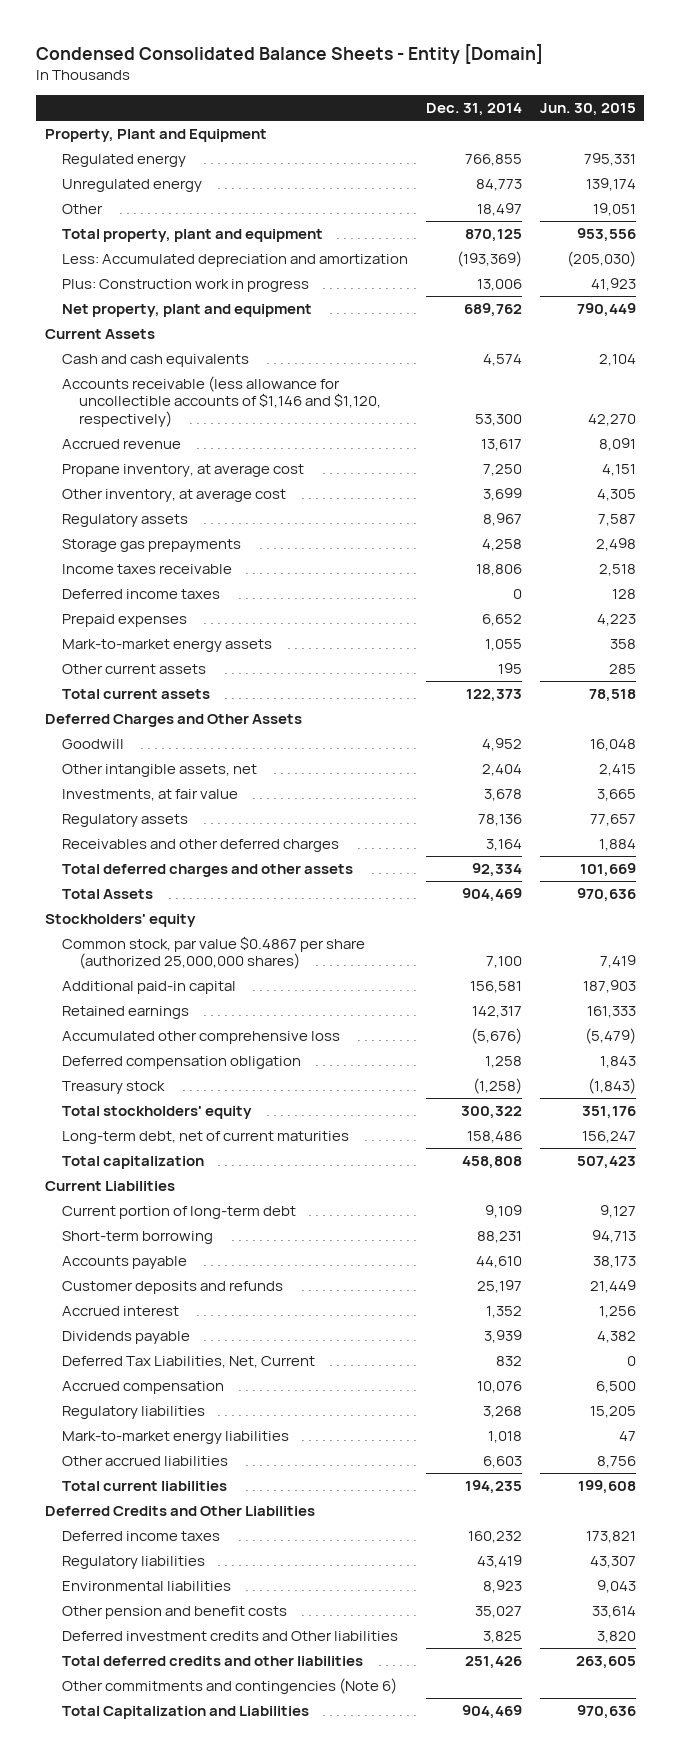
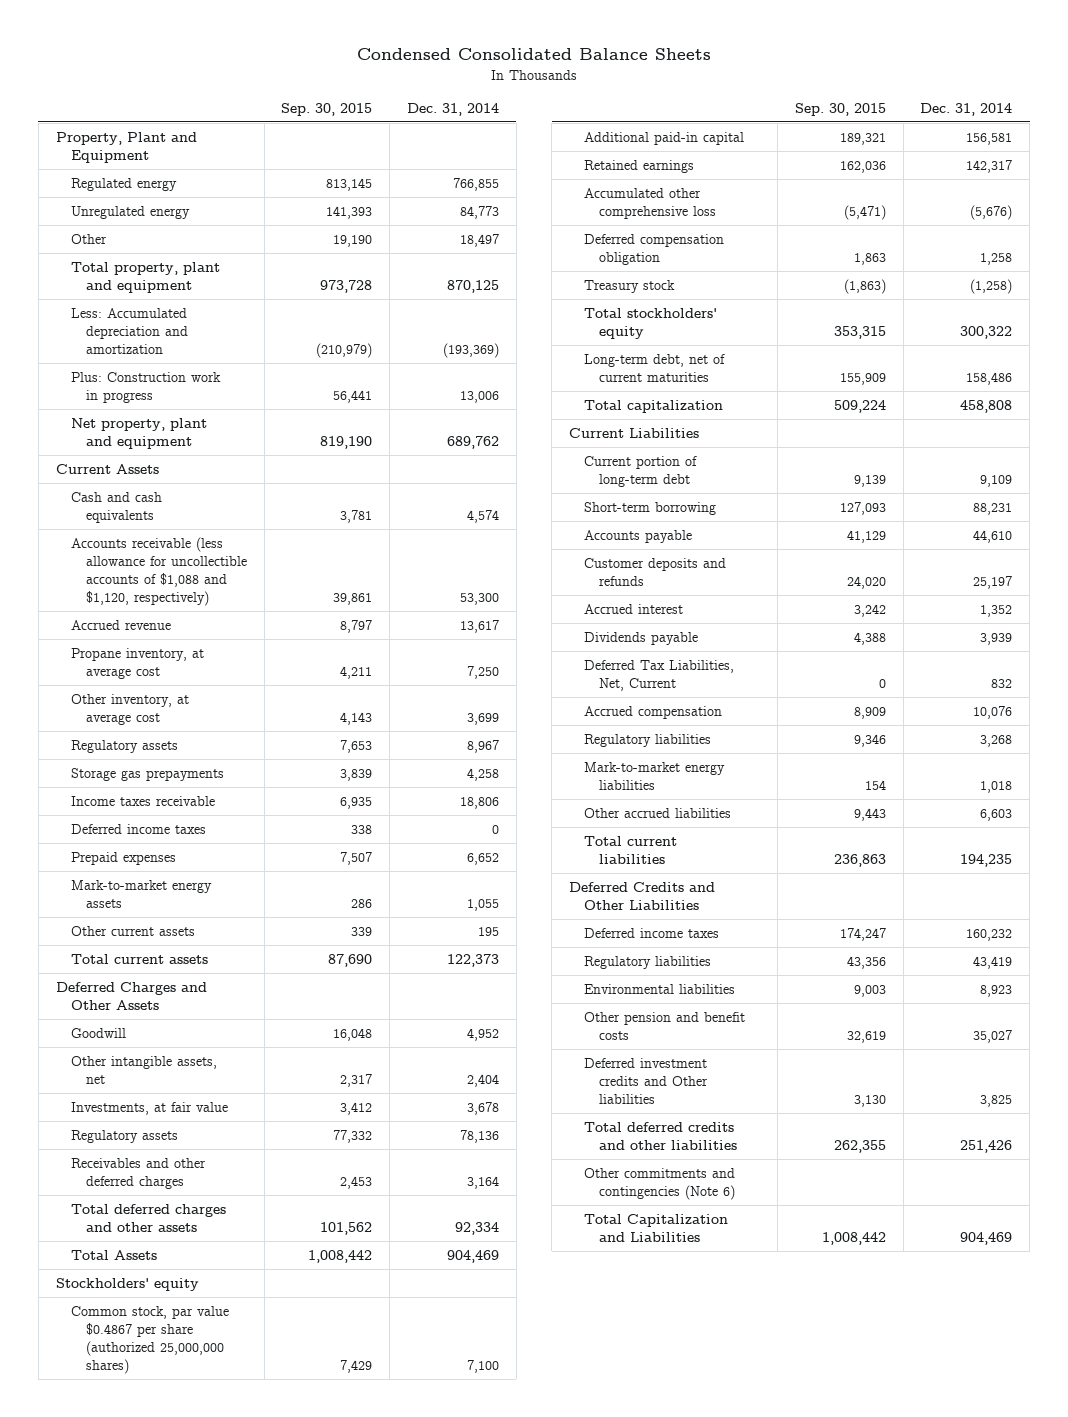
[36,43,544,64] Condensed Consolidated Balance Sheets - Entity [Domain] -> [357,48,712,61] Condensed Consolidated Balance Sheets
[539,103,636,117] Jun. 30, 2015 -> none
none -> [281,102,373,116] Sep. 30, 2015
[62,375,382,428] Accounts receivable (less allowance for uncollectible accounts of $1,146 and $1,120, respectively) -> [70,536,247,607] Accounts receivable (less allowance for uncollectible accounts of $1,088 and $1,120, respectively)

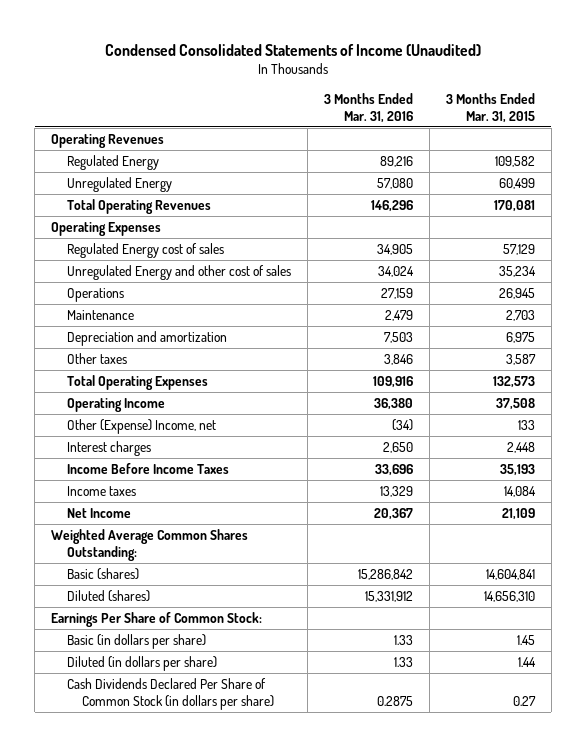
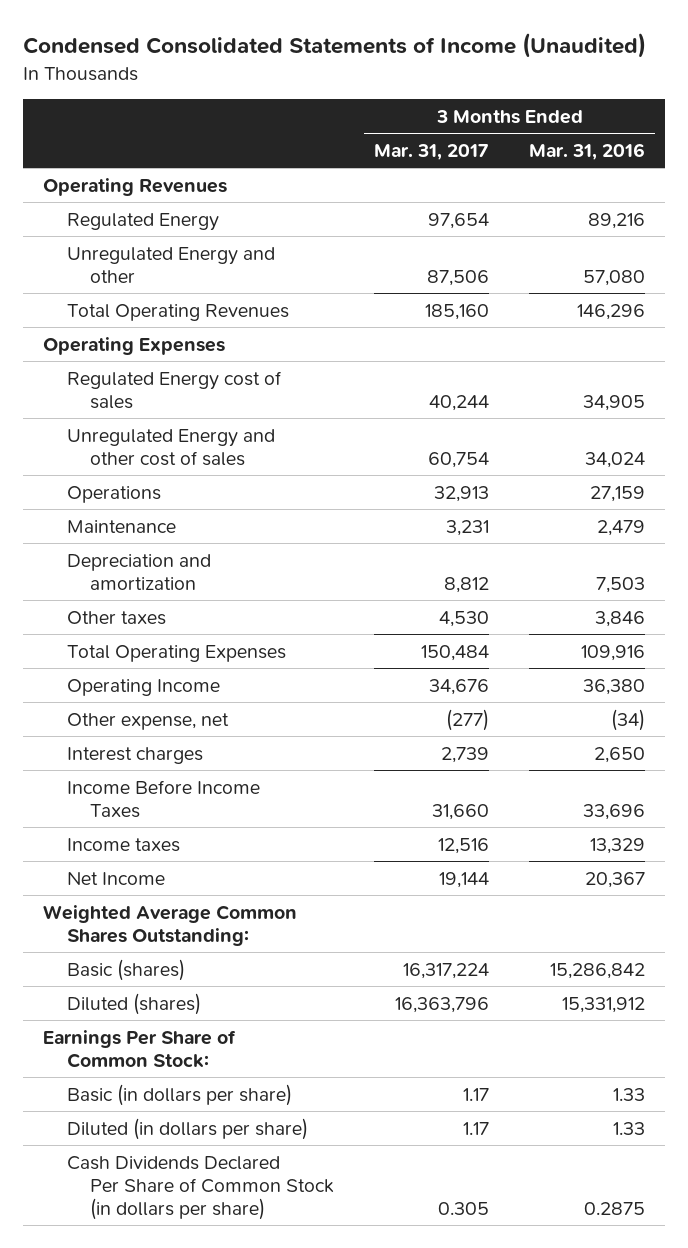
[445,92,535,123] 3 Months Ended Mar. 31, 2015 -> none
none -> [374,143,490,160] Mar. 31, 2017
[66,176,172,192] Unregulated Energy -> [66,246,275,283] Unregulated Energy and other
[66,418,216,434] Other (Expense) Income, net -> [66,712,229,730] Other expense, net

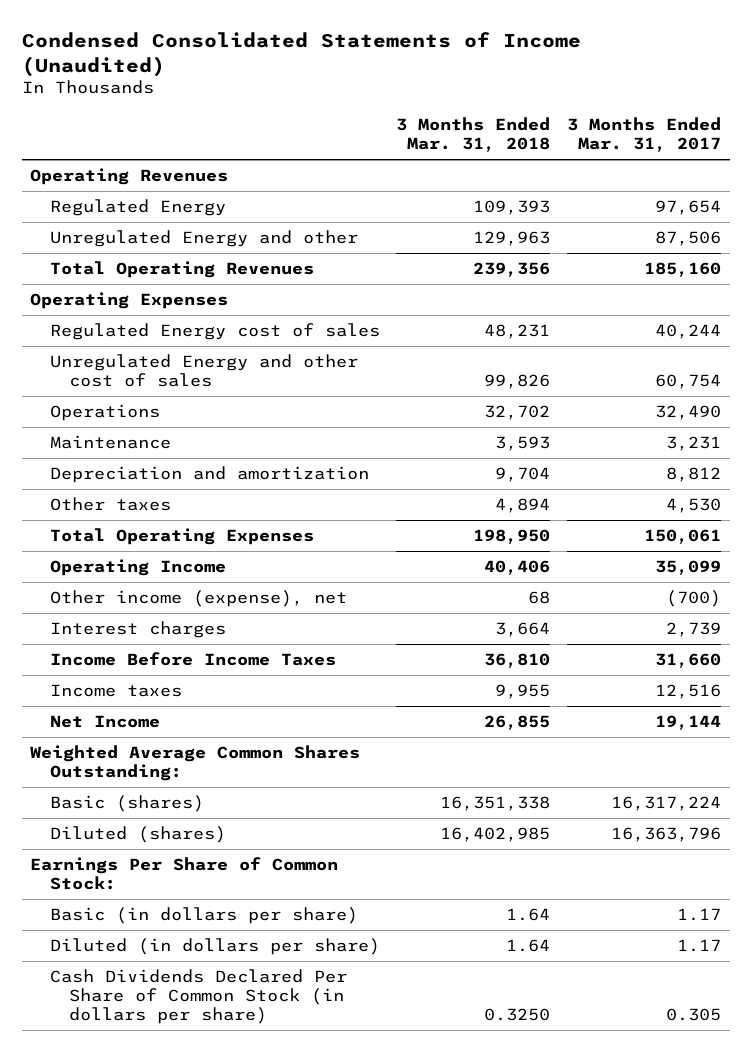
[528,142,645,160] Mar. 31, 2016 -> none
none -> [396,117,551,153] 3 Months Ended Mar. 31, 2018
[434,485,490,502] 32,913 -> [655,405,722,421] 32,490
[421,644,490,661] 150,484 -> [644,529,722,545] 150,061
[429,678,490,695] 34,676 -> [655,560,722,576] 35,099
[66,712,229,730] Other expense, net -> [49,590,347,608] Other income (expense), net
[446,708,490,731] (277) -> [666,590,722,608] (700)

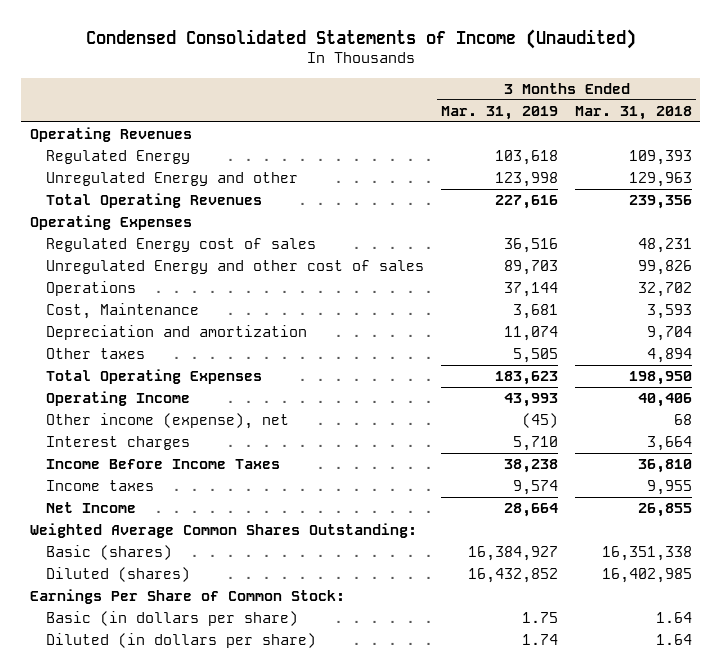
[567,117,722,153] 3 Months Ended Mar. 31, 2017 -> none
none -> [441,105,559,120] Mar. 31, 2019
[49,435,171,450] Maintenance -> [46,303,200,320] Cost, Maintenance
[49,969,347,1025] Cash Dividends Declared Per Share of Common Stock (in dollars per share) -> none

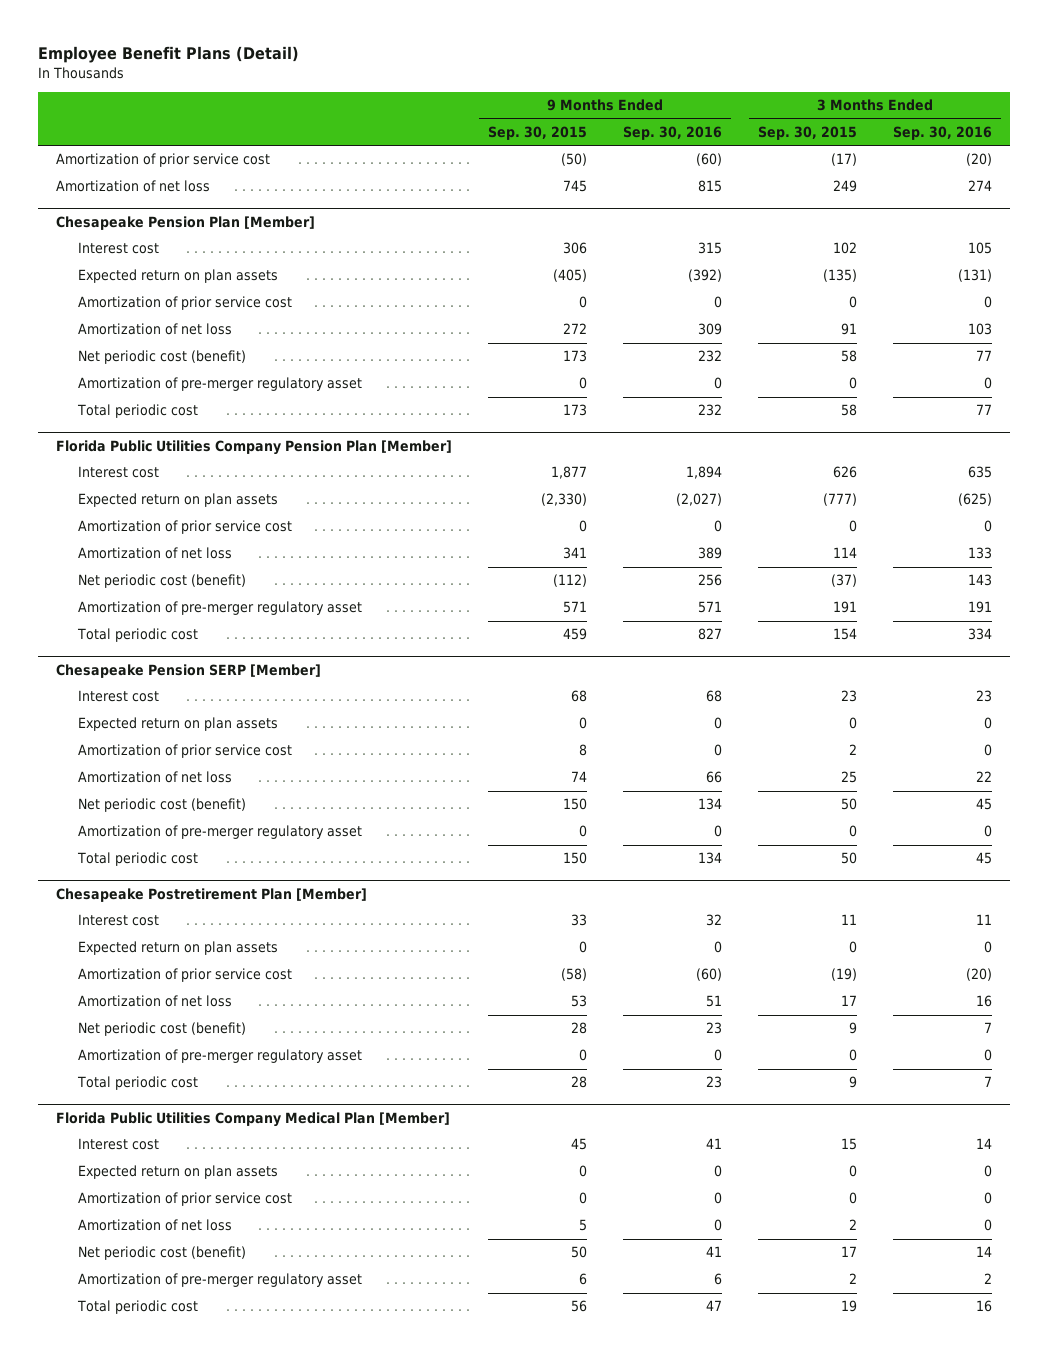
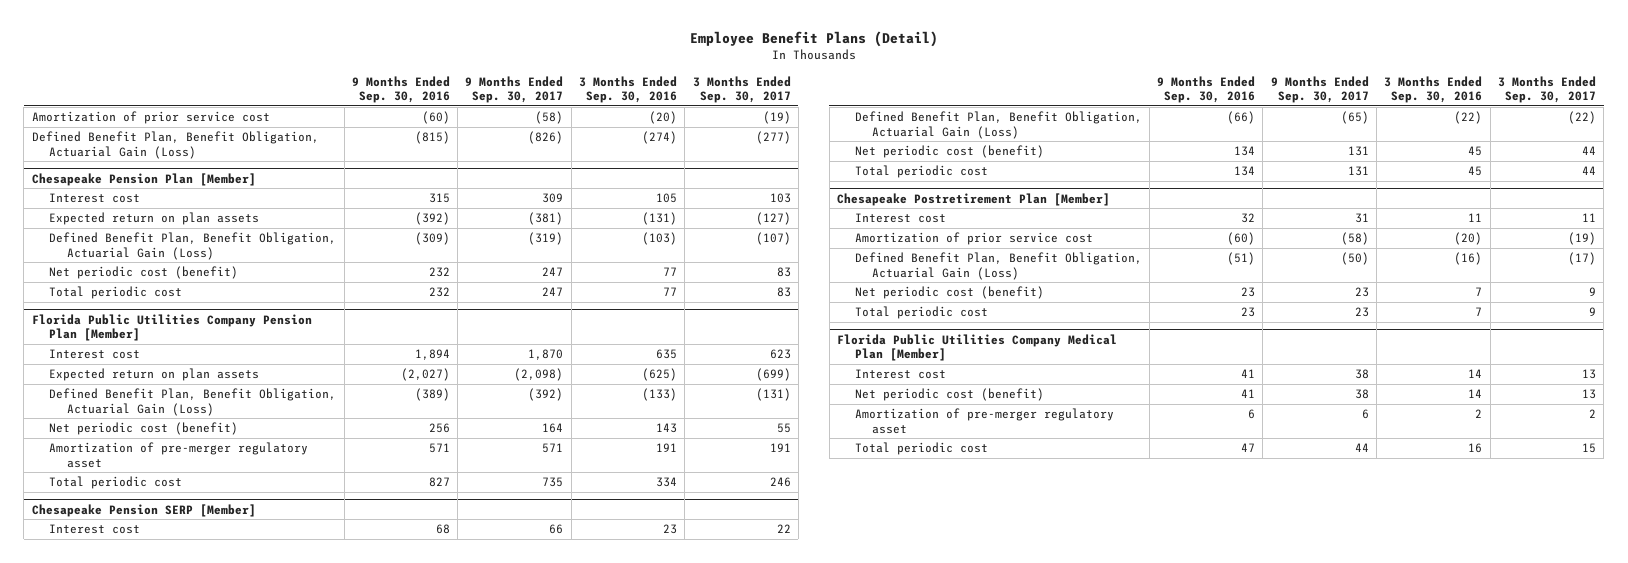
[487,126,587,141] Sep. 30, 2015 -> none
[757,126,857,141] Sep. 30, 2015 -> none
none -> [465,75,564,104] 9 Months Ended Sep. 30, 2017
none -> [692,75,791,104] 3 Months Ended Sep. 30, 2017
[55,180,210,193] Amortization of net loss -> none
none -> [31,131,319,159] Defined Benefit Plan, Benefit Obligation, Actuarial Gain (Loss)
[77,296,292,311] Amortization of prior service cost -> none
[77,323,232,336] Amortization of net loss -> none
none -> [49,232,337,260] Defined Benefit Plan, Benefit Obligation, Actuarial Gain (Loss)
[77,377,362,392] Amortization of pre-merger regulatory asset -> none
[77,520,292,535] Amortization of prior service cost -> none
[77,547,232,560] Amortization of net loss -> none
none -> [49,388,337,416] Defined Benefit Plan, Benefit Obligation, Actuarial Gain (Loss)
[77,717,278,732] Expected return on plan assets -> none
[77,744,292,759] Amortization of prior service cost -> none
[77,771,232,784] Amortization of net loss -> none
none -> [854,111,1142,139] Defined Benefit Plan, Benefit Obligation, Actuarial Gain (Loss)
[77,825,362,840] Amortization of pre-merger regulatory asset -> none
[77,941,278,956] Expected return on plan assets -> none
[77,995,232,1008] Amortization of net loss -> none
none -> [854,252,1142,280] Defined Benefit Plan, Benefit Obligation, Actuarial Gain (Loss)
[77,1049,362,1064] Amortization of pre-merger regulatory asset -> none
[77,1165,278,1180] Expected return on plan assets -> none
[77,1192,292,1207] Amortization of prior service cost -> none
[77,1219,232,1232] Amortization of net loss -> none

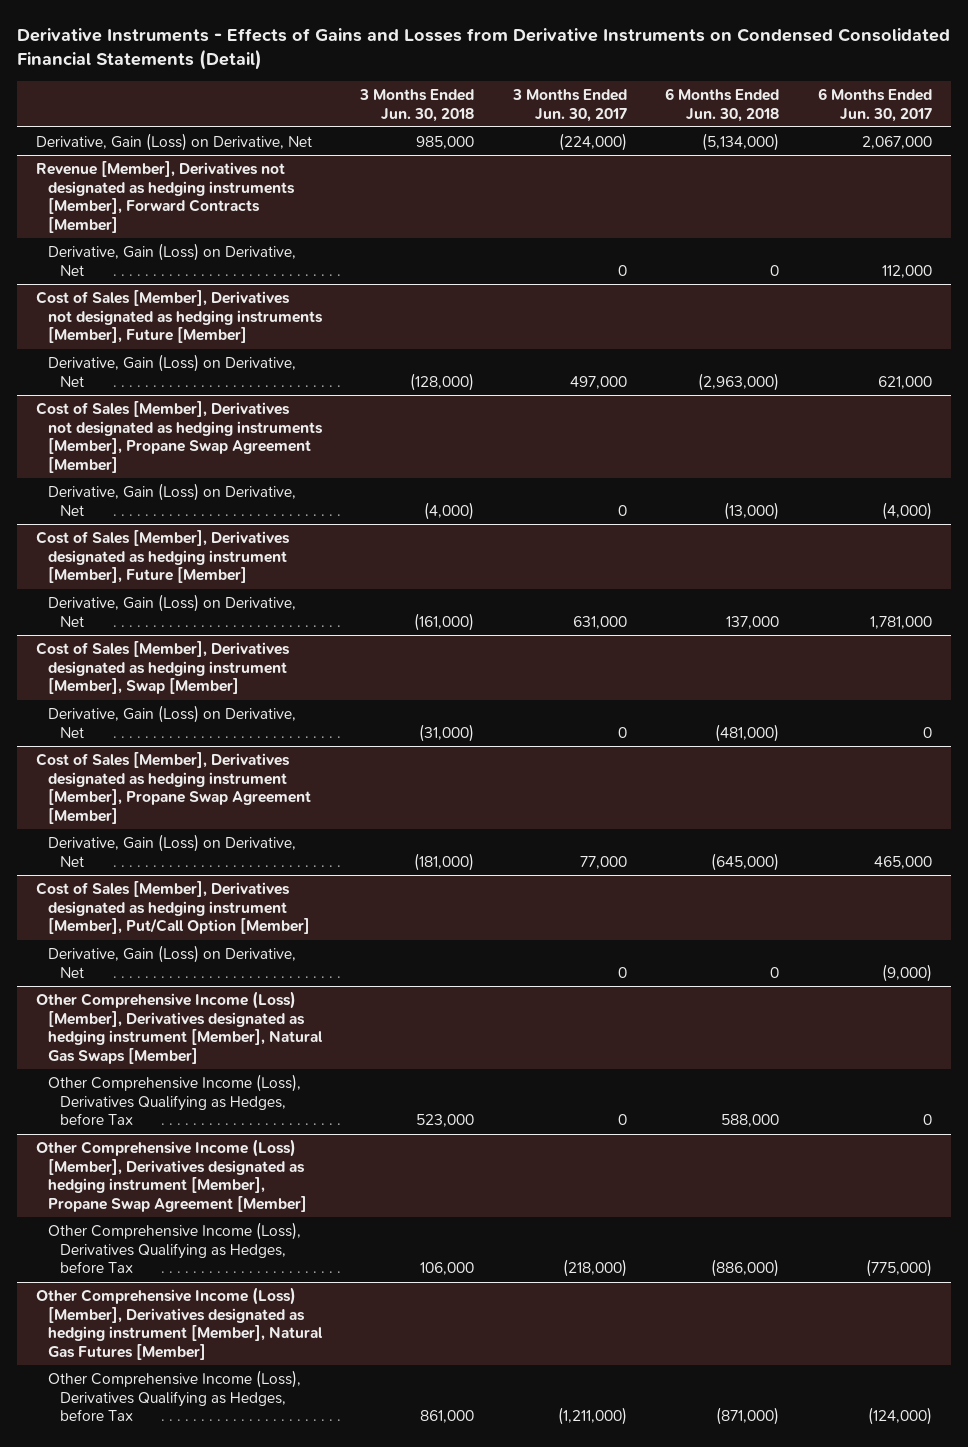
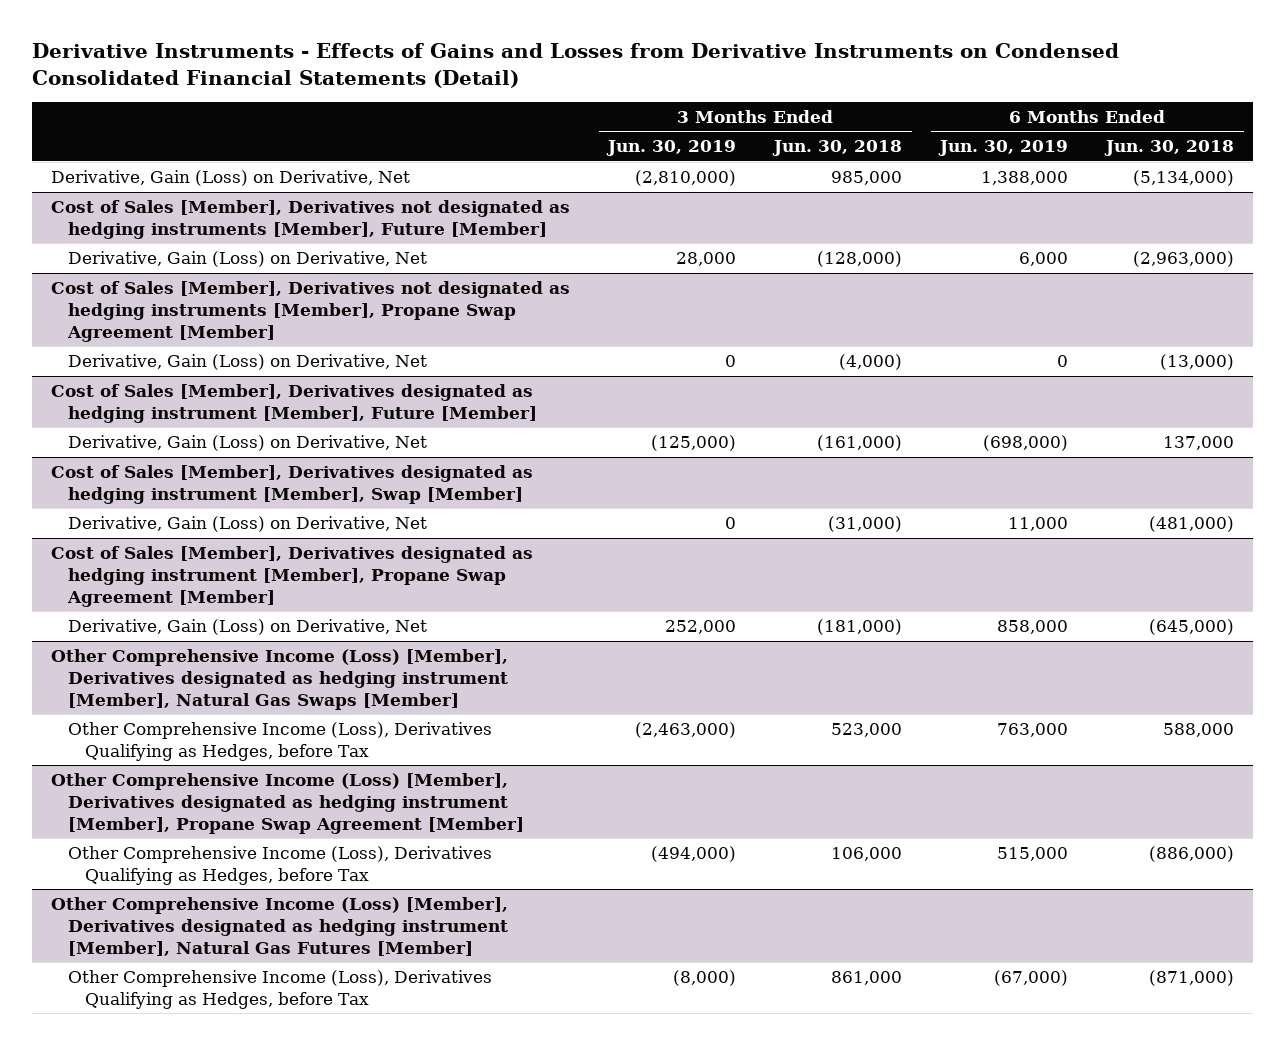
[511,88,627,122] 3 Months Ended Jun. 30, 2017 -> none
[817,87,932,122] 6 Months Ended Jun. 30, 2017 -> none
none -> [606,140,737,157] Jun. 30, 2019
none -> [938,140,1069,157] Jun. 30, 2019
[36,160,295,234] Revenue [Member], Derivatives not designated as hedging instruments [Member], Forward Contracts [Member] -> none
[47,242,296,276] Derivative, Gain (Loss) on Derivative, Net -> none
[36,880,310,935] Cost of Sales [Member], Derivatives designated as hedging instrument [Member], Put/Call Option [Member] -> none
[47,944,296,978] Derivative, Gain (Loss) on Derivative, Net -> none

